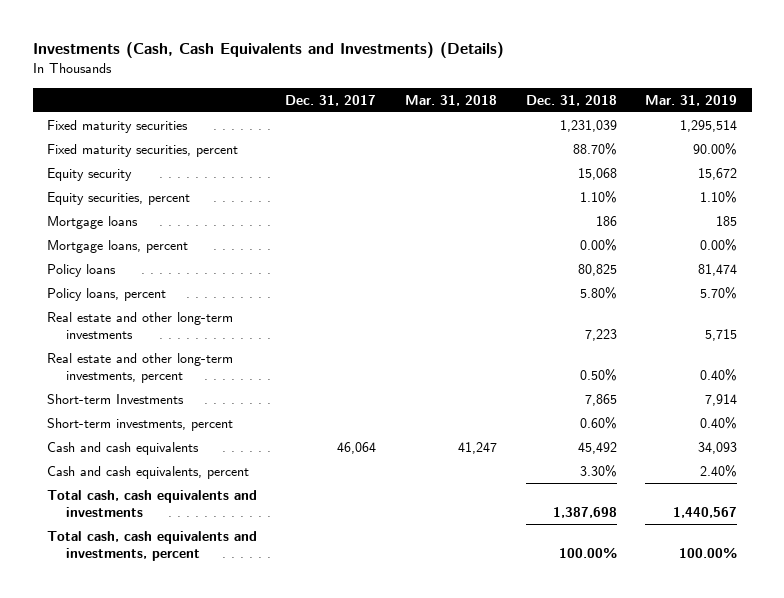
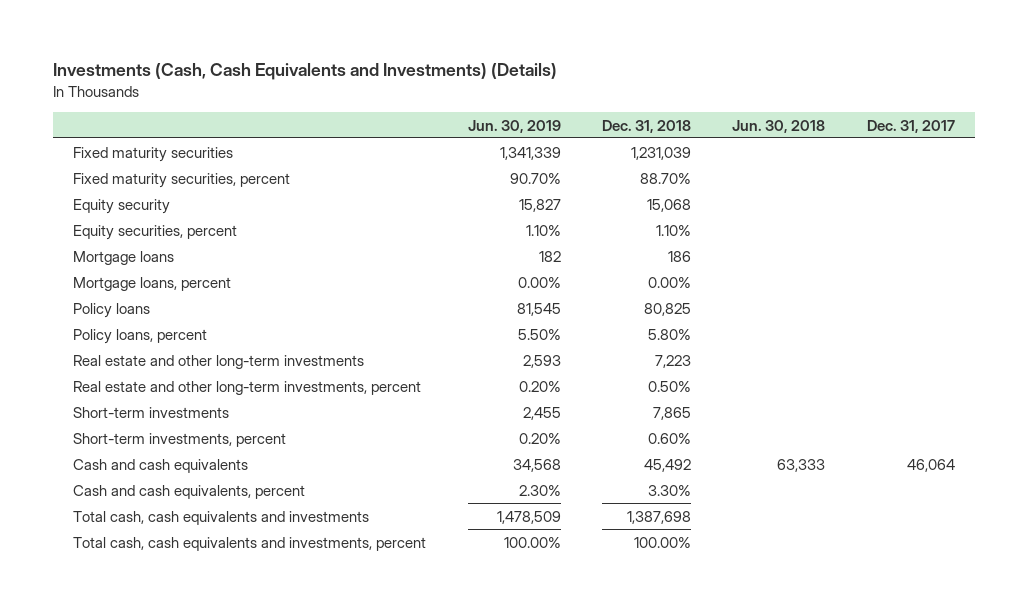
[405,94,498,106] Mar. 31, 2018 -> none
[645,94,738,106] Mar. 31, 2019 -> none
none -> [467,119,561,133] Jun. 30, 2019
none -> [732,119,826,133] Jun. 30, 2018
[46,394,184,405] Short-term Investments -> [73,406,230,418] Short-term investments

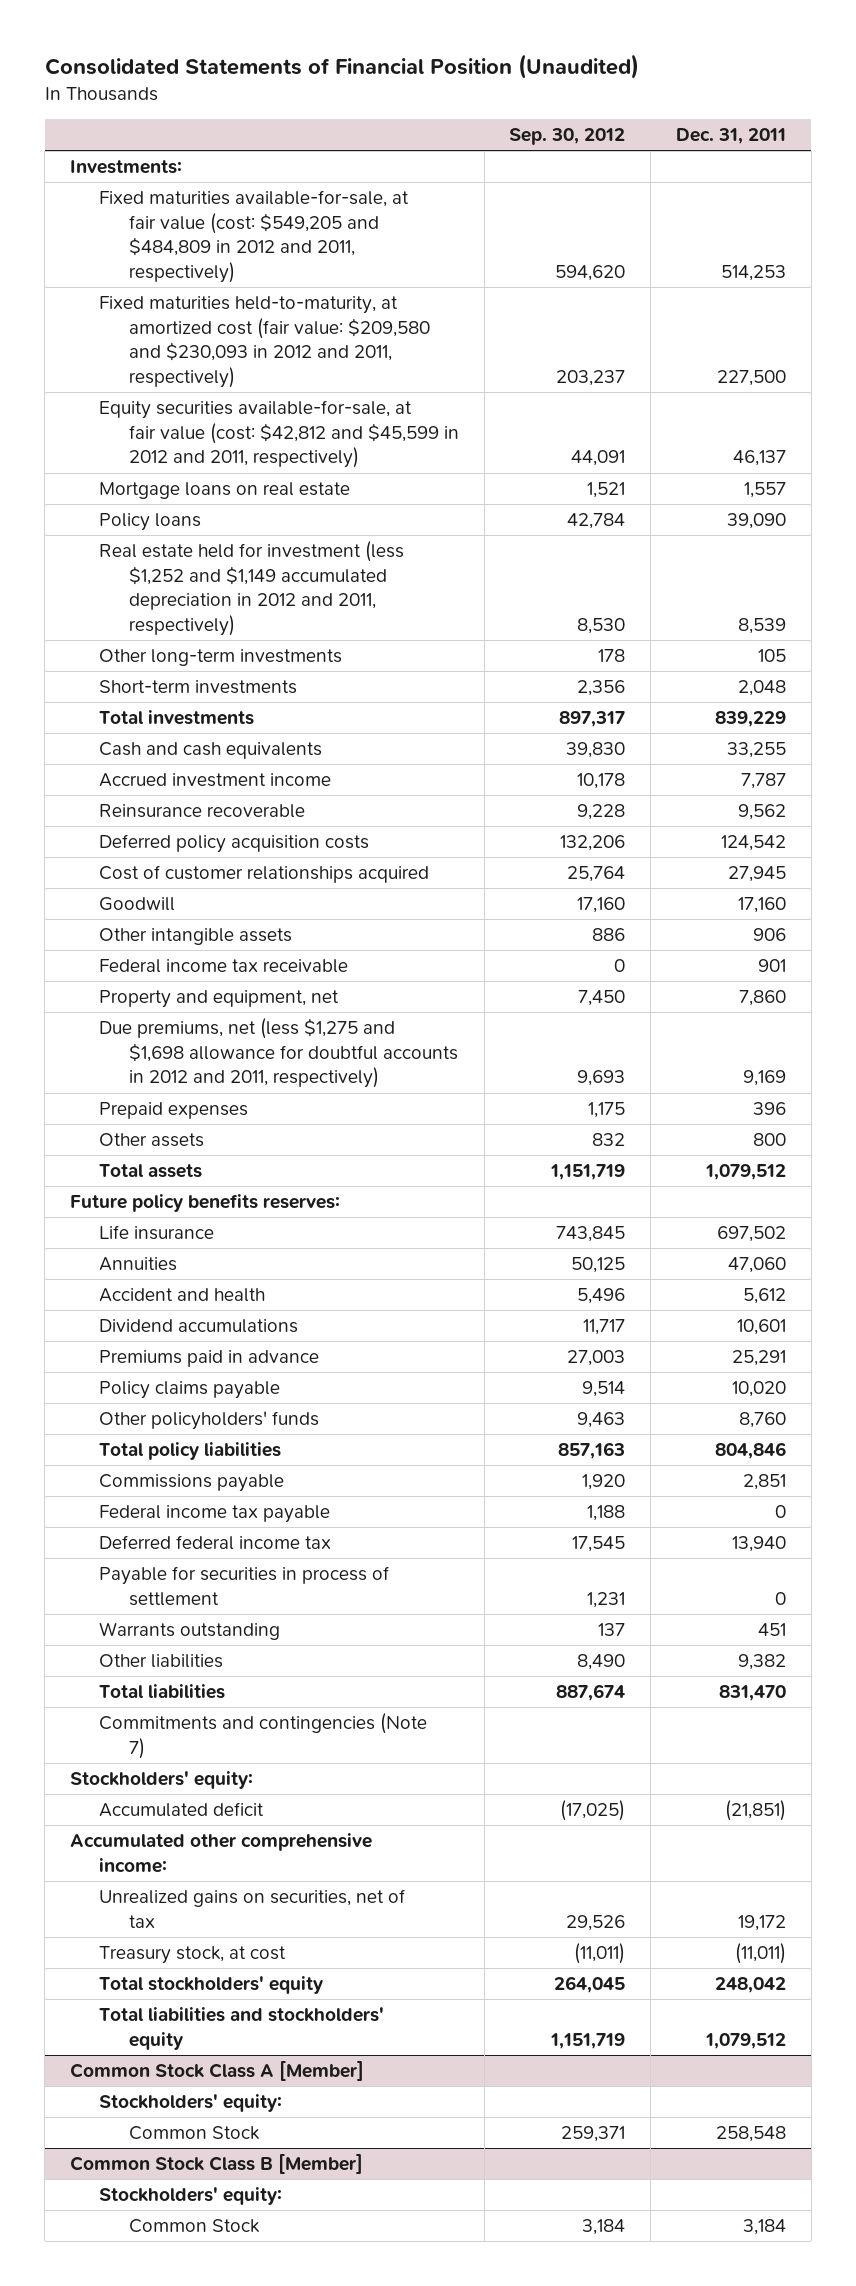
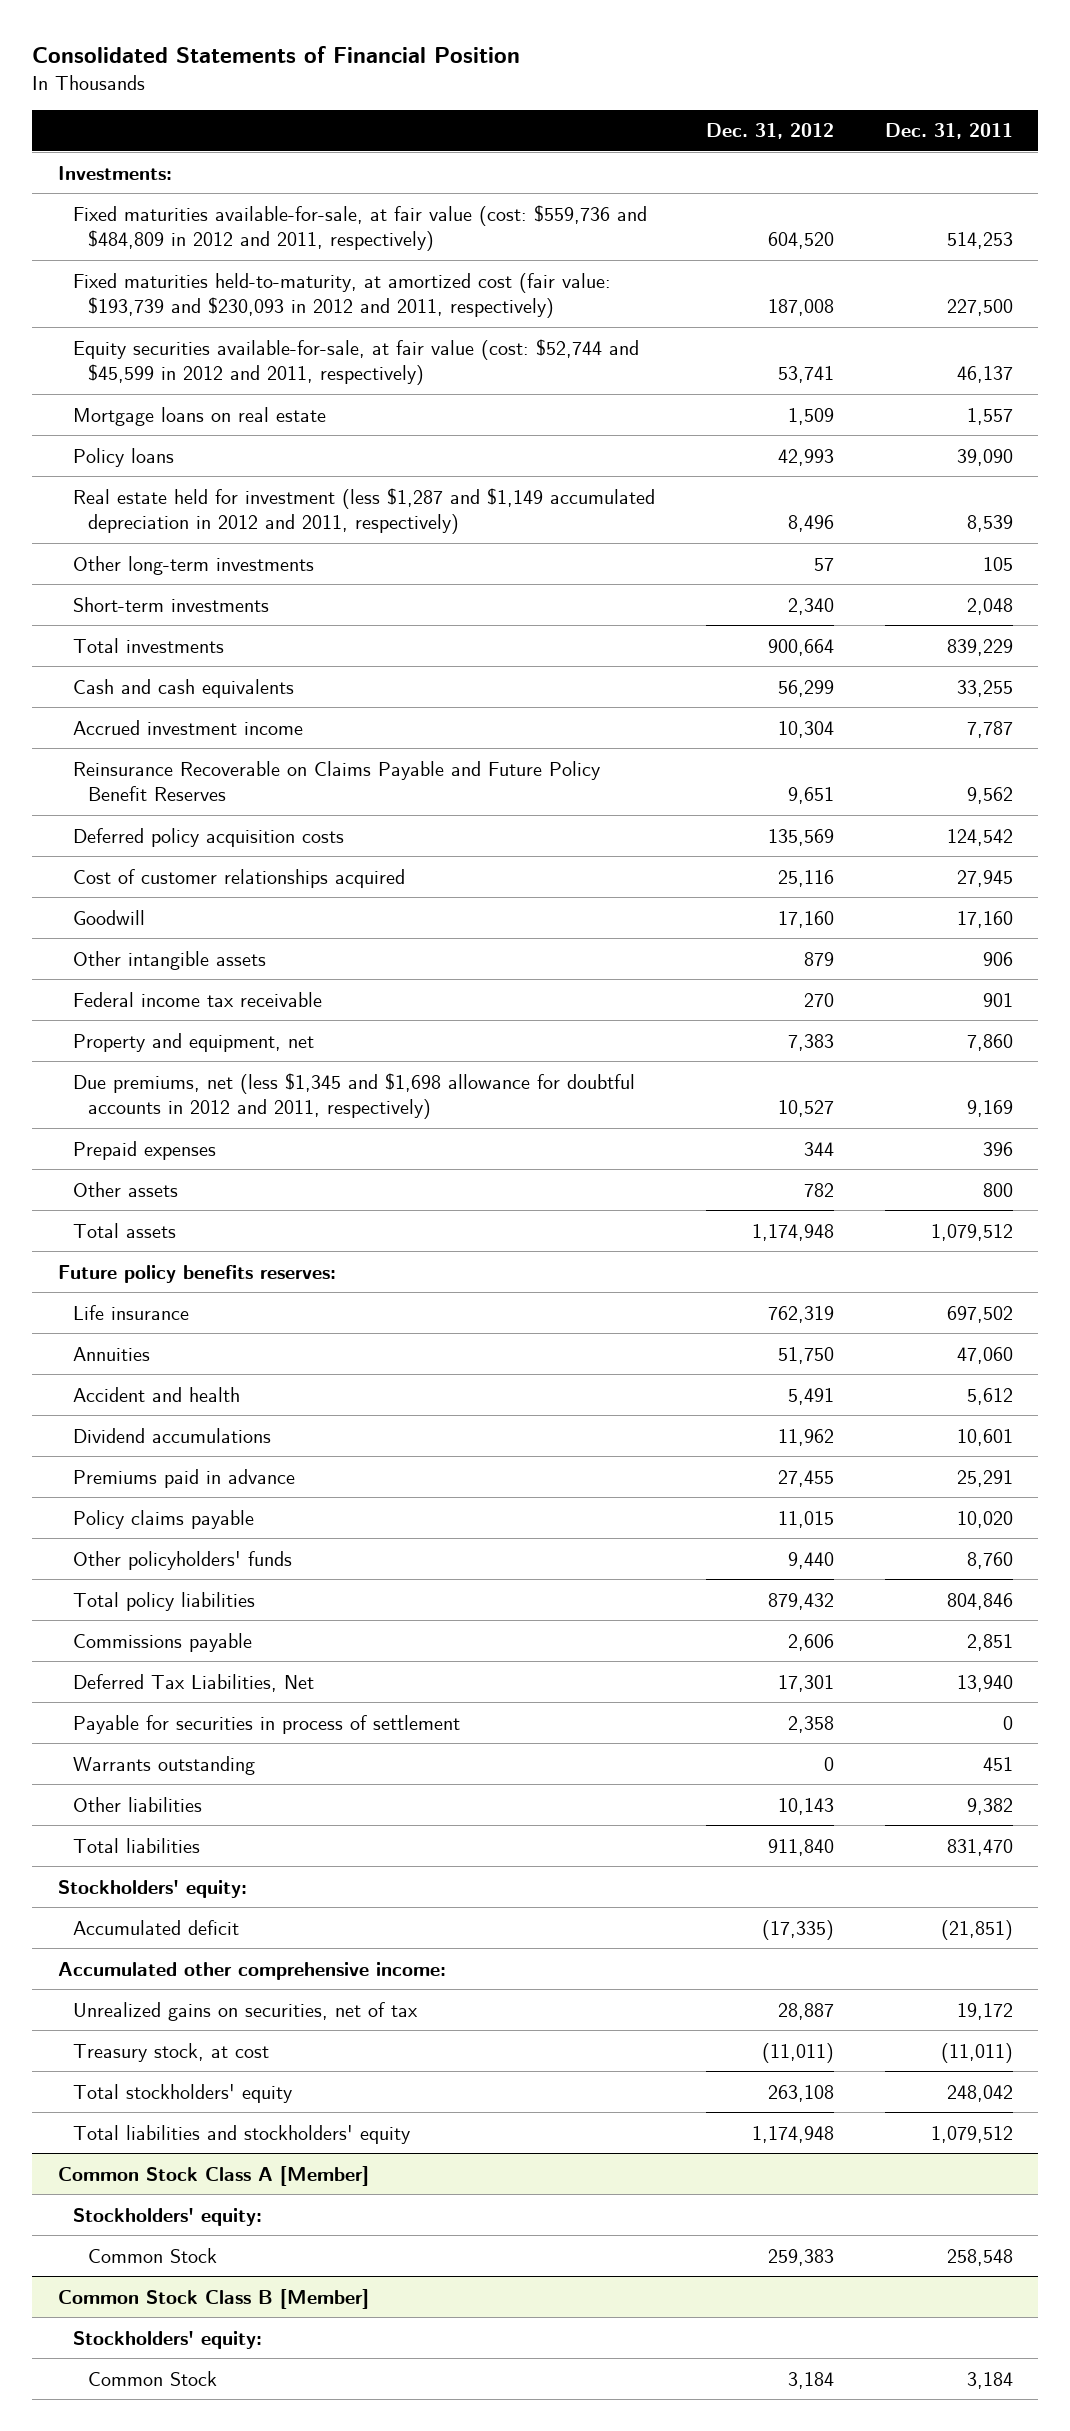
[44,54,639,80] Consolidated Statements of Financial Position (Unaudited) -> [32,45,521,63] Consolidated Statements of Financial Position
[509,127,626,145] Sep. 30, 2012 -> none
none -> [705,123,834,140] Dec. 31, 2012
[99,190,410,283] Fixed maturities available-for-sale, at fair value (cost: $549,205 and $484,809 in 2012 and 2011, respectively) -> [73,204,648,252] Fixed maturities available-for-sale, at fair value (cost: $559,736 and $484,809 in 2012 and 2011, respectively)
[99,296,430,388] Fixed maturities held-to-maturity, at amortized cost (fair value: $209,580 and $230,093 in 2012 and 2011, respectively) -> [73,272,612,319] Fixed maturities held-to-maturity, at amortized cost (fair value: $193,739 and $230,093 in 2012 and 2011, respectively)
[99,400,459,469] Equity securities available-for-sale, at fair value (cost: $42,812 and $45,599 in 2012 and 2011, respectively) -> [73,338,640,386] Equity securities available-for-sale, at fair value (cost: $52,744 and $45,599 in 2012 and 2011, respectively)
[99,541,405,636] Real estate held for investment (less $1,252 and $1,149 accumulated depreciation in 2012 and 2011, respectively) -> [73,487,656,535] Real estate held for investment (less $1,287 and $1,149 accumulated depreciation in 2012 and 2011, respectively)
[99,804,306,819] Reinsurance recoverable -> [73,760,601,802] Reinsurance Recoverable on Claims Payable and Future Policy Benefit Reserves
[99,1018,458,1089] Due premiums, net (less $1,275 and $1,698 allowance for doubtful accounts in 2012 and 2011, respectively) -> [73,1072,636,1120] Due premiums, net (less $1,345 and $1,698 allowance for doubtful accounts in 2012 and 2011, respectively)
[99,1505,331,1524] Federal income tax payable -> none
[99,1535,332,1551] Deferred federal income tax -> [73,1673,315,1692] Deferred Tax Liabilities, Net
[99,1713,428,1759] Commitments and contingencies (Note 7) -> none

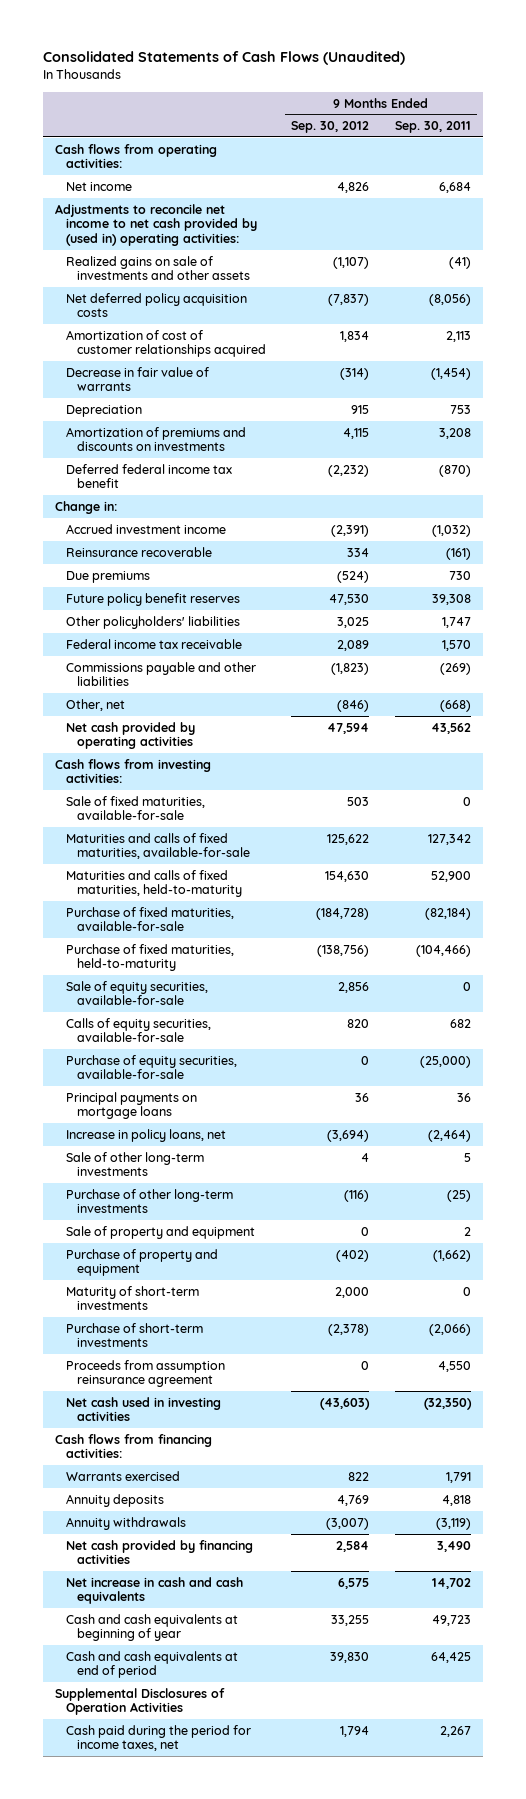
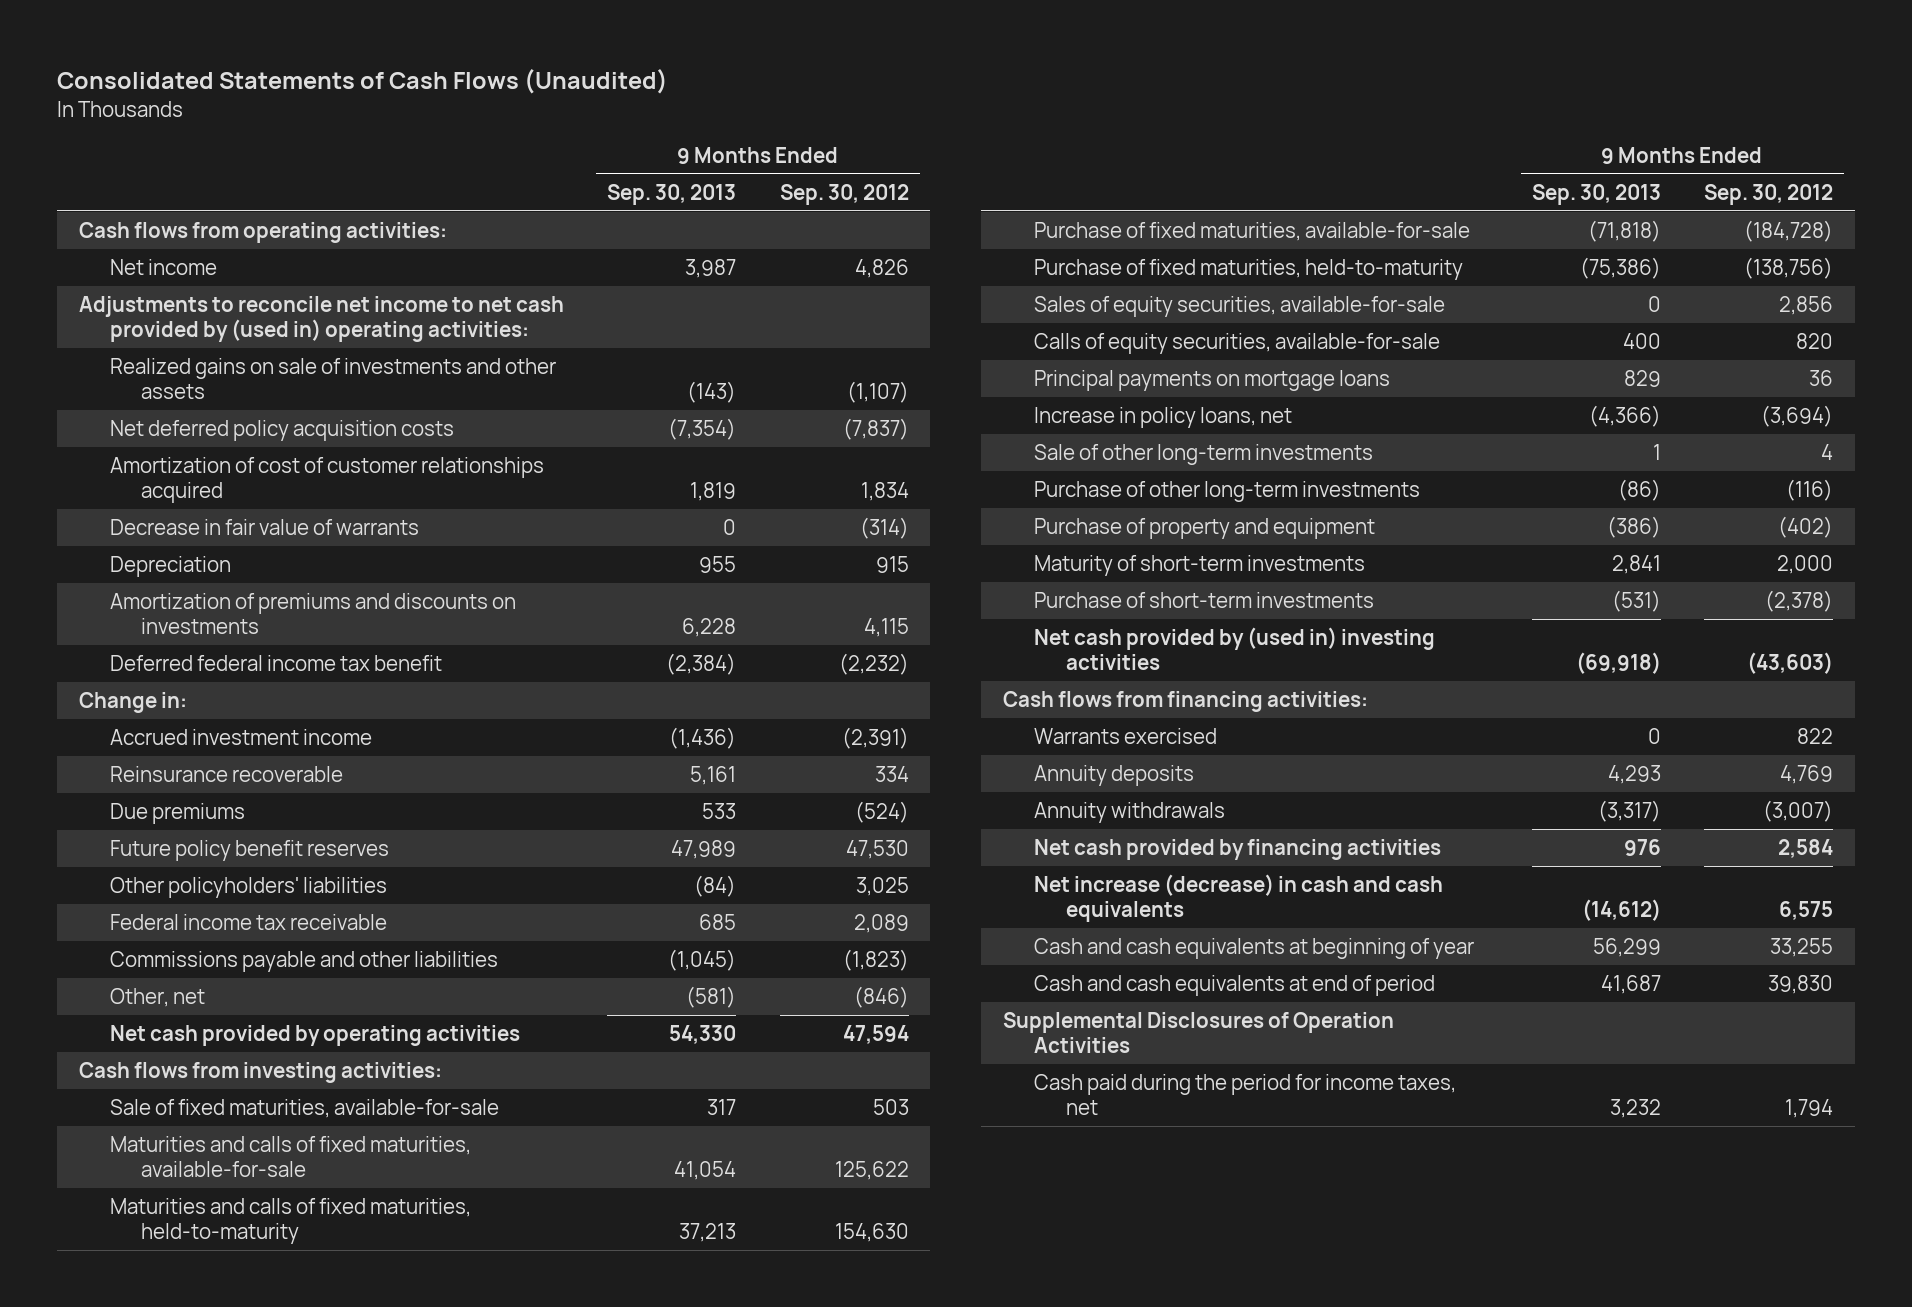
[394,121,471,134] Sep. 30, 2011 -> none
none -> [607,183,737,205] Sep. 30, 2013
[66,980,209,1006] Sale of equity securities, available-for-sale -> [1034,295,1446,317] Sales of equity securities, available-for-sale
[66,1054,238,1080] Purchase of equity securities, available-for-sale -> none
[66,1225,256,1239] Sale of property and equipment -> none
[66,1359,226,1388] Proceeds from assumption reinsurance agreement -> none
[66,1396,222,1422] Net cash used in investing activities -> [1034,626,1436,670] Net cash provided by (used in) investing activities
[66,1576,244,1605] Net increase in cash and cash equivalents -> [1034,873,1444,922] Net increase (decrease) in cash and cash equivalents

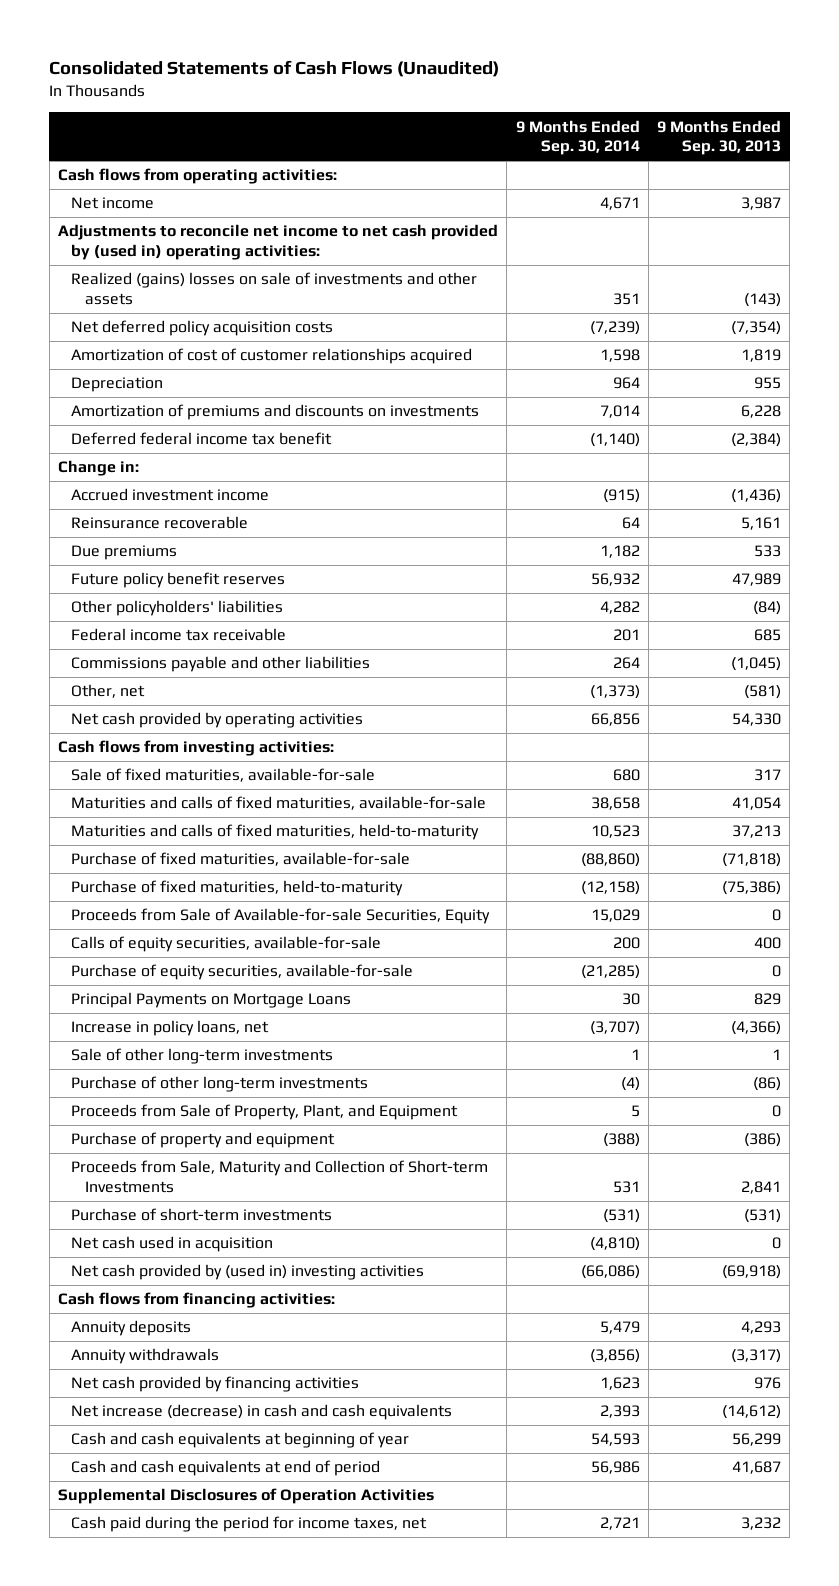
[779,183,909,205] Sep. 30, 2012 -> none
none -> [515,119,640,156] 9 Months Ended Sep. 30, 2014
[110,357,557,399] Realized gains on sale of investments and other assets -> [71,272,478,305] Realized (gains) losses on sale of investments and other assets
[110,518,420,535] Decrease in fair value of warrants -> none
[1034,295,1446,317] Sales of equity securities, available-for-sale -> [71,908,491,925] Proceeds from Sale of Available-for-sale Securities, Equity
none -> [71,964,414,981] Purchase of equity securities, available-for-sale
[1034,369,1391,391] Principal payments on mortgage loans -> [71,992,352,1009] Principal Payments on Mortgage Loans
none -> [71,1104,459,1121] Proceeds from Sale of Property, Plant, and Equipment
[1034,554,1366,576] Maturity of short-term investments -> [71,1160,489,1193] Proceeds from Sale, Maturity and Collection of Short-term Investments
none -> [71,1236,274,1253] Net cash used in acquisition
[1034,727,1218,744] Warrants exercised -> none

